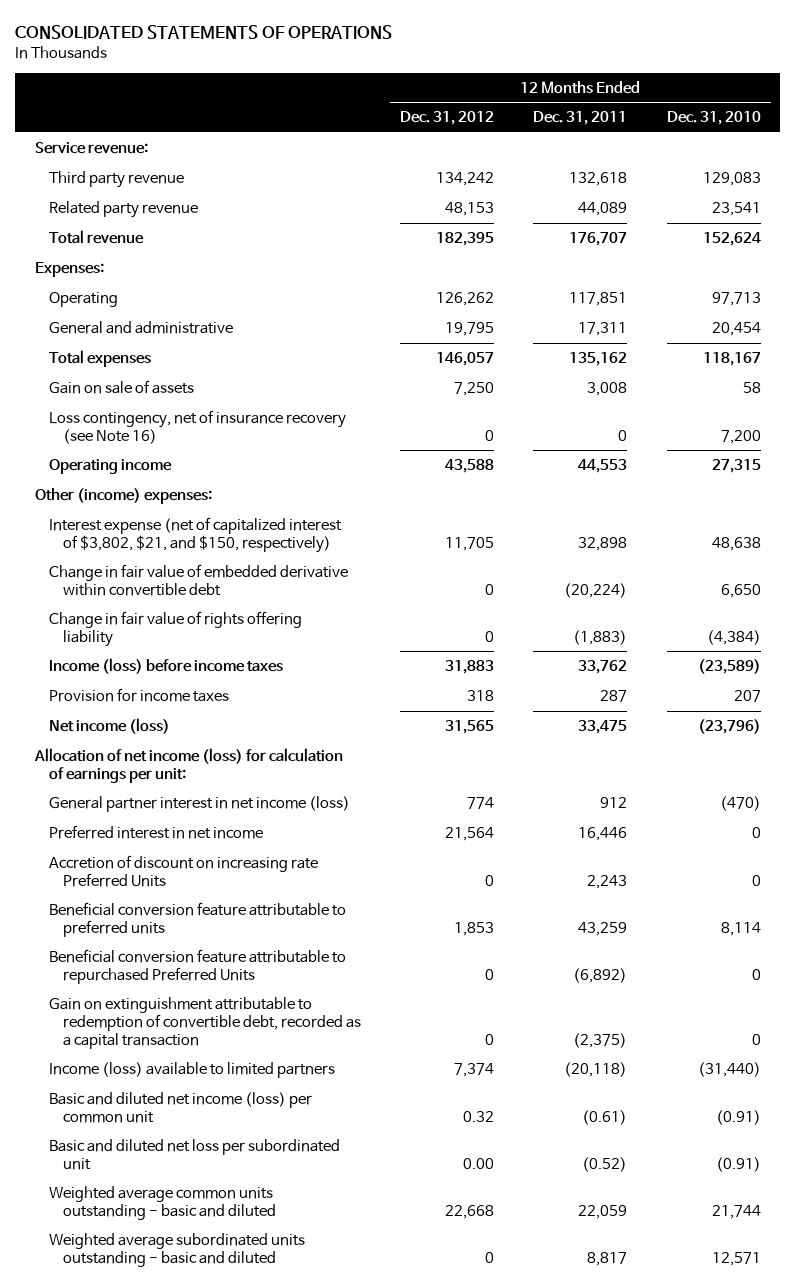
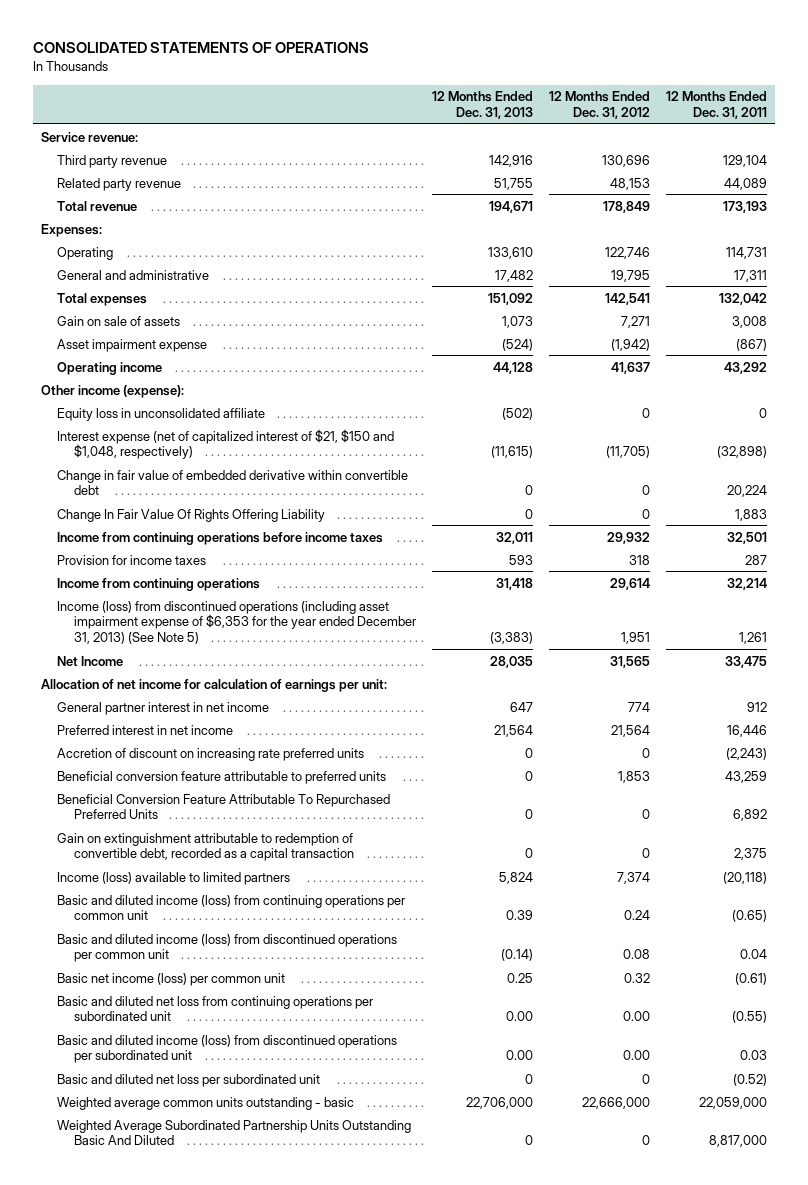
[666,111,761,126] Dec. 31, 2010 -> none
none -> [431,91,533,119] 12 Months Ended Dec. 31, 2013
[436,172,495,187] 134,242 -> [601,154,650,167] 130,696
[569,172,628,187] 132,618 -> [722,154,767,167] 129,104
[436,232,495,247] 182,395 -> [602,200,650,213] 178,849
[569,232,628,247] 176,707 -> [722,200,767,213] 173,193
[436,292,495,307] 126,262 -> [604,246,650,259] 122,746
[569,292,628,307] 117,851 -> [725,246,767,259] 114,731
[48,410,346,444] Loss contingency, net of insurance recovery (see Note 16) -> none
[48,658,283,675] Income (loss) before income taxes -> none
[436,352,495,367] 146,057 -> [604,292,650,305] 142,541
[569,352,628,367] 135,162 -> [718,292,767,305] 132,042
[454,382,495,397] 7,250 -> [620,315,650,328] 7,271
none -> [57,338,208,352] Asset impairment expense
[445,459,495,474] 43,588 -> [610,361,650,374] 41,637
[578,459,628,474] 44,553 -> [723,361,767,374] 43,292
[34,488,212,505] Other (income) expenses: -> [40,384,184,398] Other income (expense):
none -> [57,407,266,421] Equity loss in unconsolidated affiliate
[48,517,342,553] Interest expense (net of capitalized interest of $3,802, $21, and $150, respectively) -> [57,428,395,460] Interest expense (net of capitalized interest of $21, $150 and $1,048, respectively)
[445,536,495,551] 11,705 -> [605,446,650,459] (11,705)
[578,536,628,551] 32,898 -> [716,446,767,459] (32,898)
[564,582,628,598] (20,224) -> [726,485,767,498] 20,224
[48,611,302,647] Change in fair value of rights offering liability -> [57,508,326,522] Change In Fair Value Of Rights Offering Liability
[573,629,628,645] (1,883) -> [734,508,767,521] 1,883
none -> [57,531,384,545] Income from continuing operations before income taxes
none -> [57,577,261,591] Income from continuing operations
none -> [57,600,416,644] Income (loss) from discontinued operations (including asset impairment expense of $6,353 for the year ended December 31, 2013) (See Note 5)
[48,718,170,735] Net income (loss) -> [57,655,124,666] Net Income
[33,748,343,783] Allocation of net income (loss) for calculation of earnings per unit: -> [40,678,387,692] Allocation of net income for calculation of earnings per unit:
[48,796,350,813] General partner interest in net income (loss) -> [57,701,270,715] General partner interest in net income
[48,855,318,887] Accretion of discount on increasing rate Preferred Units -> [57,747,365,761] Accretion of discount on increasing rate preferred units
[587,874,628,889] 2,243 -> [725,747,767,760] (2,243)
[48,949,346,984] Beneficial conversion feature attributable to repurchased Preferred Units -> [57,793,391,820] Beneficial Conversion Feature Attributable To Repurchased Preferred Units
[573,967,628,983] (6,892) -> [732,809,767,822] 6,892
[573,1032,628,1048] (2,375) -> [733,848,767,861] 2,375
none -> [57,894,406,921] Basic and diluted income (loss) from continuing operations per common unit
none -> [57,933,398,963] Basic and diluted income (loss) from discontinued operations per common unit
[48,1092,312,1123] Basic and diluted net income (loss) per common unit -> [57,972,286,986] Basic net income (loss) per common unit
none -> [57,995,374,1022] Basic and diluted net loss from continuing operations per subordinated unit
none -> [57,1034,398,1064] Basic and diluted income (loss) from discontinued operations per subordinated unit
[463,1157,495,1169] 0.00 -> [641,1073,650,1084] 0
[48,1186,276,1220] Weighted average common units outstanding - basic and diluted -> [57,1096,355,1110] Weighted average common units outstanding - basic
[445,1204,495,1219] 22,668 -> [581,1096,650,1109] 22,666,000
[578,1204,628,1219] 22,059 -> [698,1096,767,1109] 22,059,000
[48,1233,305,1267] Weighted average subordinated units outstanding - basic and diluted -> [57,1119,412,1146] Weighted Average Subordinated Partnership Units Outstanding Basic And Diluted
[587,1251,628,1266] 8,817 -> [708,1135,767,1148] 8,817,000

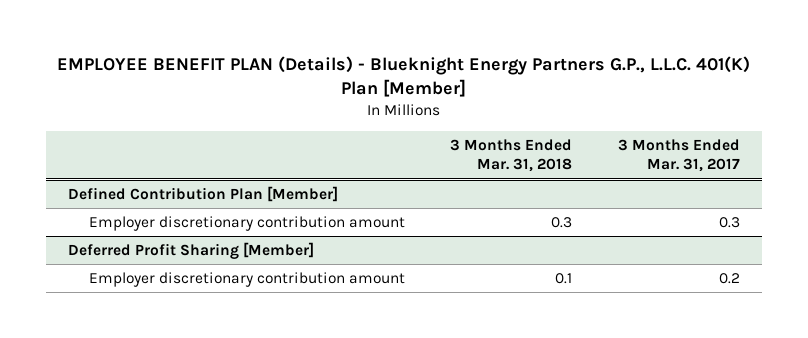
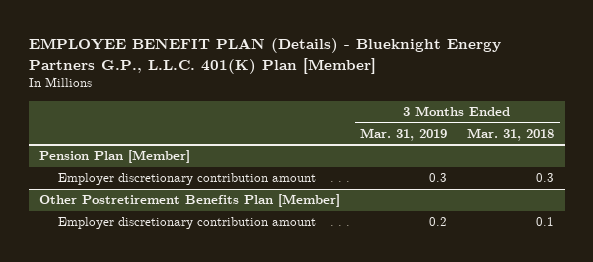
[617,138,740,173] 3 Months Ended Mar. 31, 2017 -> none
none -> [360,127,448,141] Mar. 31, 2019
[68,186,339,203] Defined Contribution Plan [Member] -> [38,150,190,164] Pension Plan [Member]
[68,242,315,260] Deferred Profit Sharing [Member] -> [38,194,340,208] Other Postretirement Benefits Plan [Member]

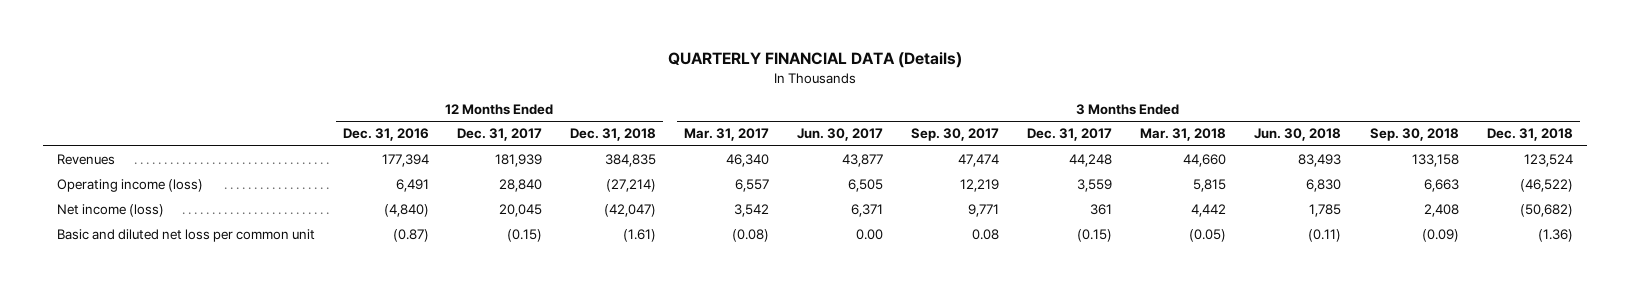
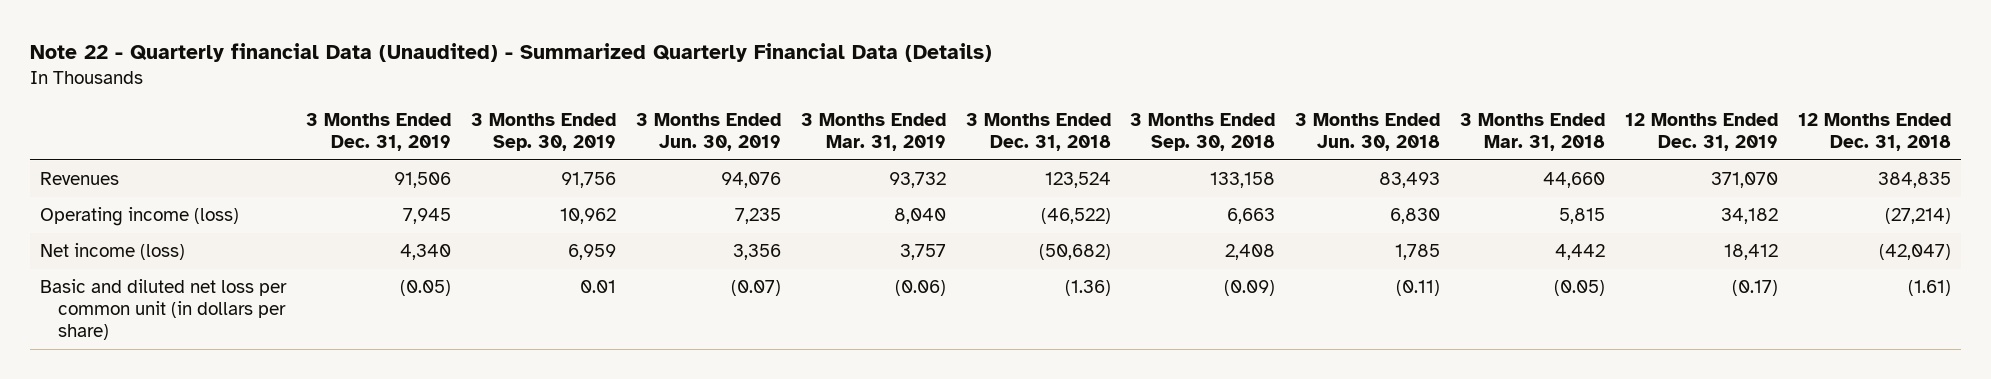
[667,51,962,68] QUARTERLY FINANCIAL DATA (Details) -> [30,42,993,62] Note 22 - Quarterly financial Data (Unaudited) - Summarized Quarterly Financial Data (Details)
[342,128,429,142] Dec. 31, 2016 -> none
[456,128,542,142] Dec. 31, 2017 -> none
[684,128,770,142] Mar. 31, 2017 -> none
[797,128,884,142] Jun. 30, 2017 -> none
[911,128,1000,142] Sep. 30, 2017 -> none
[1027,128,1113,142] Dec. 31, 2017 -> none
none -> [306,113,452,151] 3 Months Ended Dec. 31, 2019
none -> [470,113,616,151] 3 Months Ended Sep. 30, 2019
none -> [635,113,781,151] 3 Months Ended Jun. 30, 2019
none -> [800,113,946,151] 3 Months Ended Mar. 31, 2019
none -> [1625,113,1779,151] 12 Months Ended Dec. 31, 2019
[56,229,315,243] Basic and diluted net loss per common unit -> [40,279,288,340] Basic and diluted net loss per common unit (in dollars per share)

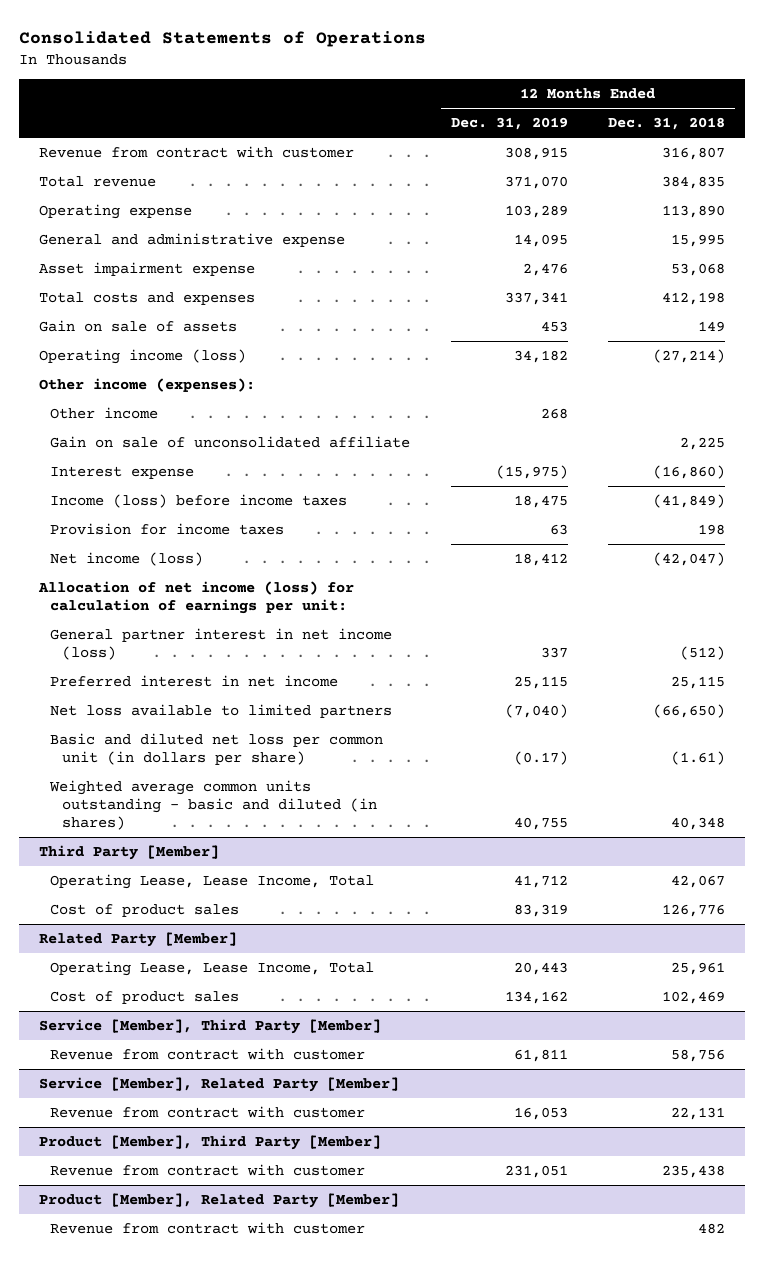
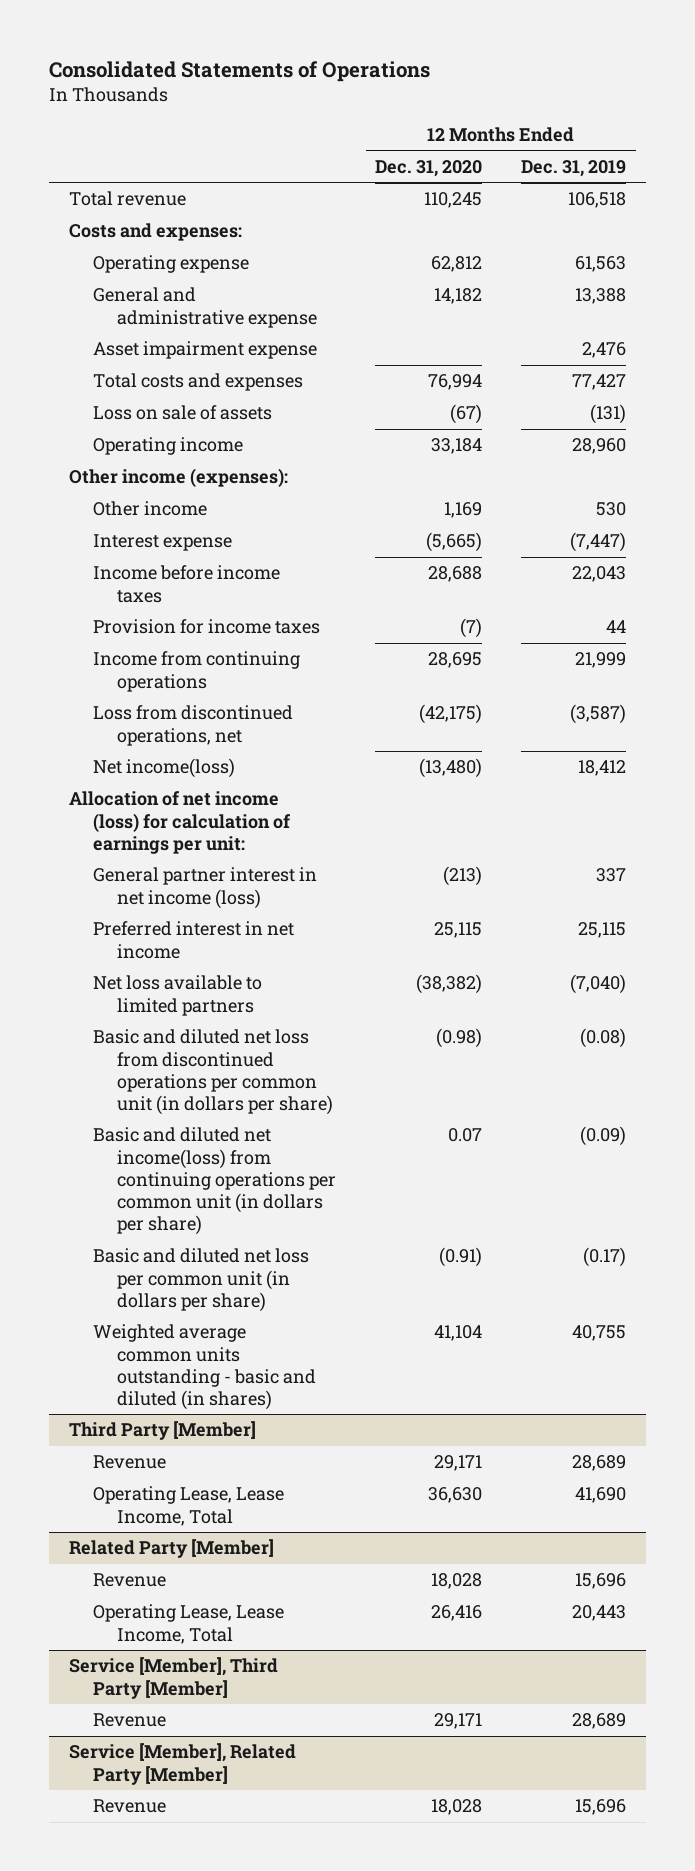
[607,117,725,131] Dec. 31, 2018 -> none
none -> [375,160,483,178] Dec. 31, 2020
[38,145,354,158] Revenue from contract with customer -> none
[504,175,568,189] 371,070 -> [568,192,627,209] 106,518
none -> [68,223,242,242] Costs and expenses:
[504,204,568,218] 103,289 -> [575,256,627,273] 61,563
[513,233,568,247] 14,095 -> [575,288,627,305] 13,388
[504,291,568,305] 337,341 -> [572,374,627,391] 77,427
[38,319,237,332] Gain on sale of assets -> [92,405,272,421] Loss on sale of assets
[540,320,568,332] 453 -> [590,404,627,425] (131)
[38,348,246,364] Operating income (loss) -> [92,437,243,456] Operating income
[513,349,568,363] 34,182 -> [572,438,627,455] 28,960
[50,435,411,448] Gain on sale of unconsolidated affiliate -> none
[540,407,568,419] 268 -> [596,502,627,517] 530
[495,464,568,479] (15,975) -> [570,532,627,553] (7,447)
[50,493,348,508] Income (loss) before income taxes -> [92,565,280,603] Income before income taxes
[513,494,568,508] 18,475 -> [572,566,627,583] 22,043
[549,523,568,535] 63 -> [606,620,627,634] 44
none -> [92,651,300,692] Income from continuing operations
none -> [92,705,293,746] Loss from discontinued operations, net
[50,551,204,566] Net income (loss) -> [92,758,235,779] Net income(loss)
none -> [92,1029,334,1115] Basic and diluted net loss from discontinued operations per common unit (in dollars per share)
none -> [92,1127,337,1236] Basic and diluted net income(loss) from continuing operations per common unit (in dollars per share)
[50,903,240,917] Cost of product sales -> none
none -> [92,1455,166,1470] Revenue
[513,874,568,888] 41,712 -> [575,1487,627,1504] 41,690
none -> [92,1573,166,1588] Revenue
[50,990,240,1004] Cost of product sales -> none
[50,1047,366,1060] Revenue from contract with customer -> [92,1713,166,1728] Revenue
[513,1048,568,1062] 61,811 -> [572,1713,627,1730] 28,689
[38,1134,381,1150] Product [Member], Third Party [Member] -> none
[50,1163,366,1176] Revenue from contract with customer -> none
[38,1192,399,1208] Product [Member], Related Party [Member] -> none
[50,1221,366,1234] Revenue from contract with customer -> none
[50,1105,366,1118] Revenue from contract with customer -> [92,1799,166,1814] Revenue
[513,1106,568,1120] 16,053 -> [575,1799,627,1816] 15,696

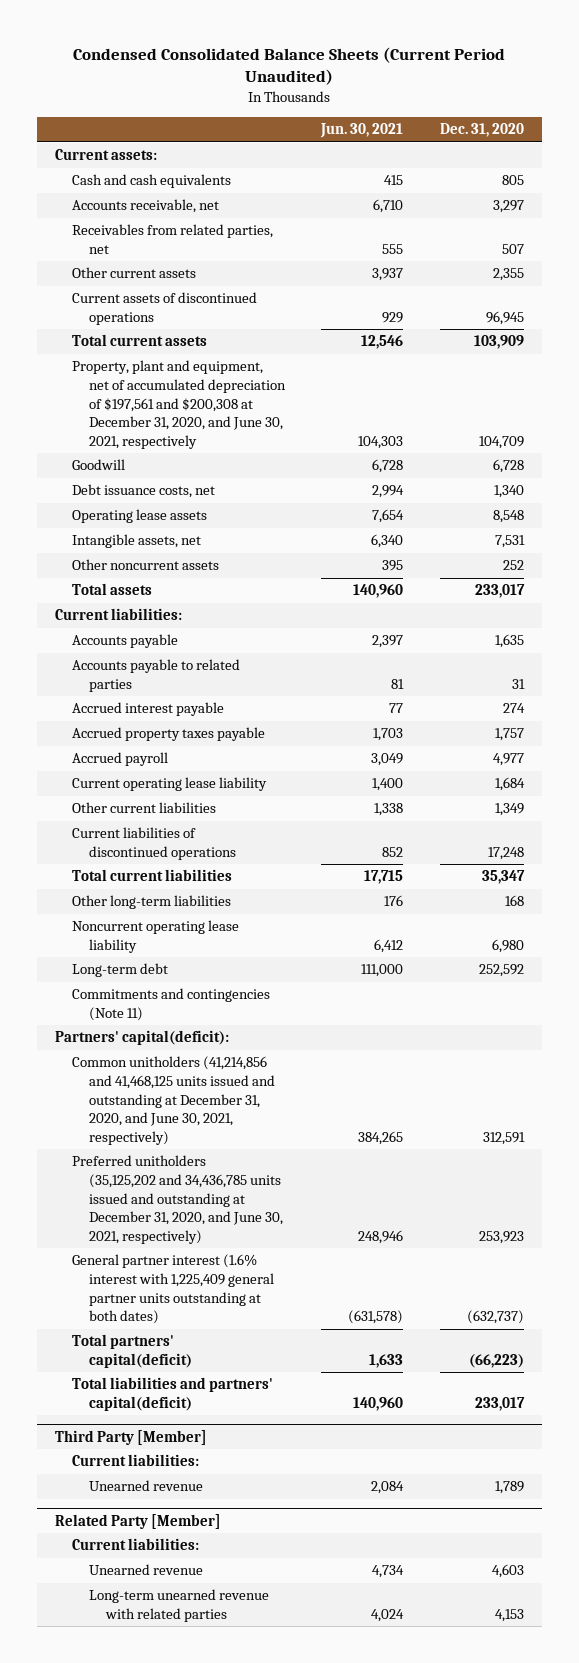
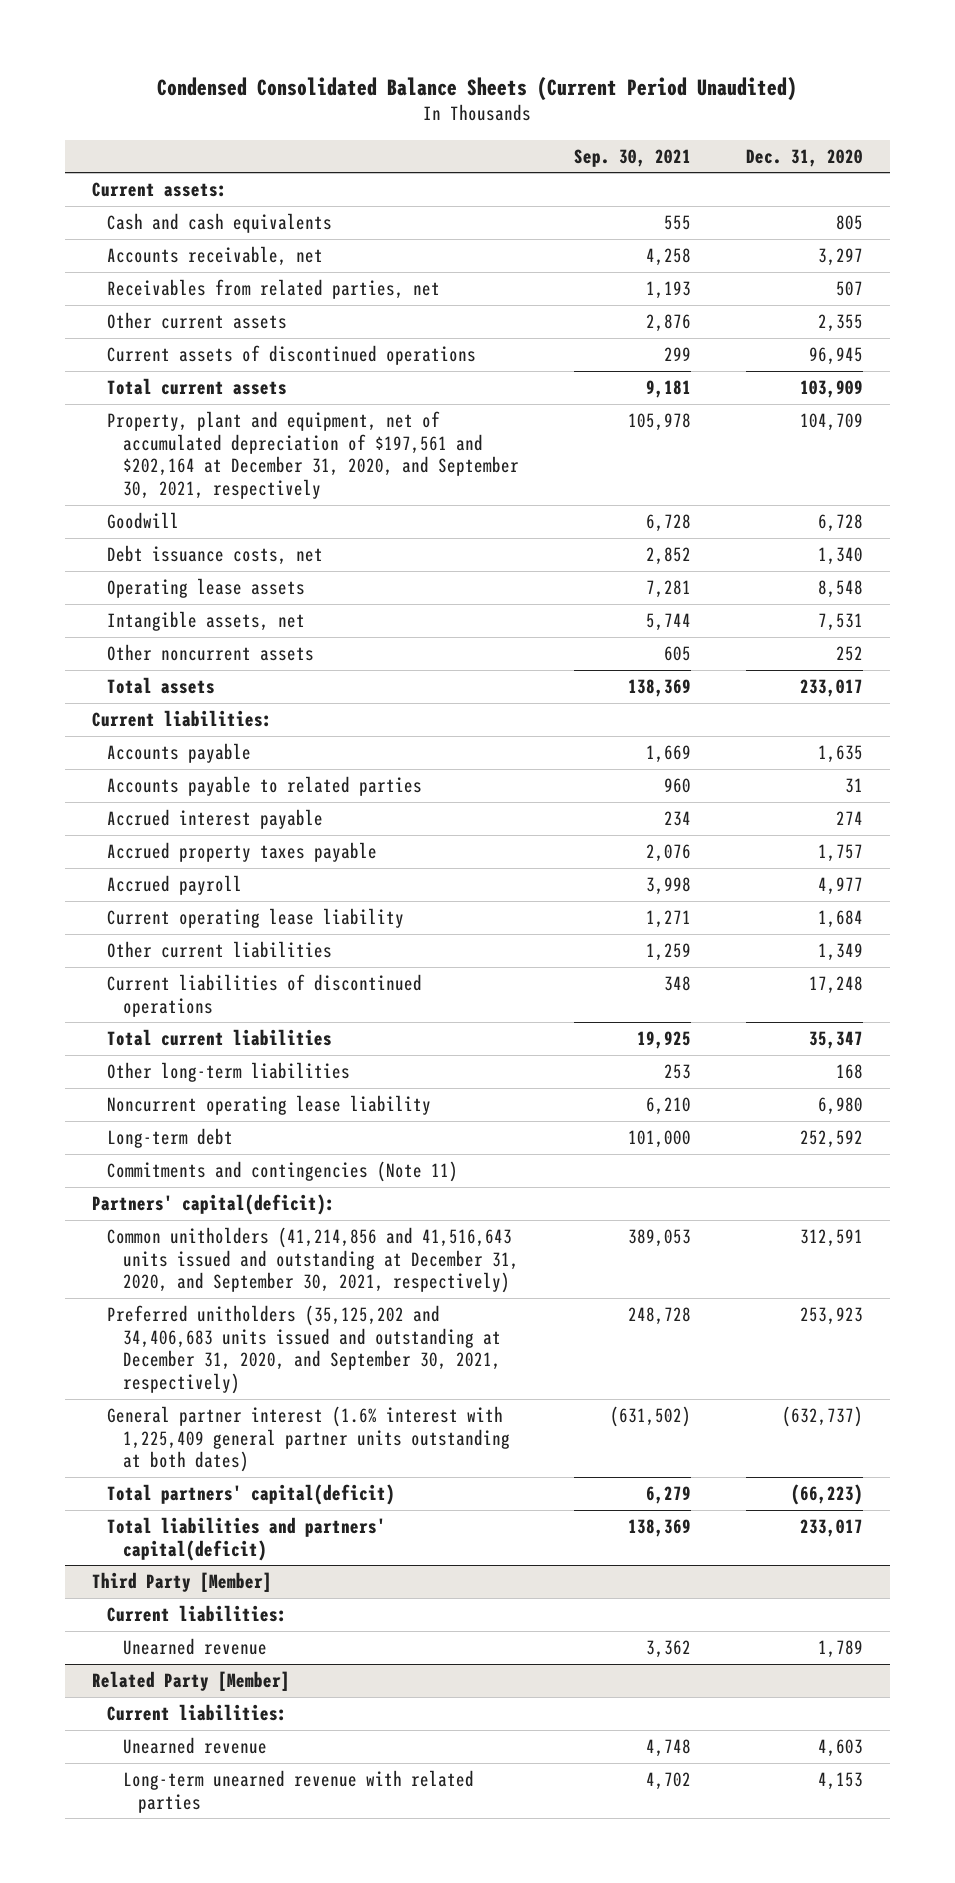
[320,123,404,139] Jun. 30, 2021 -> none
none -> [573,148,691,167] Sep. 30, 2021
[72,360,287,449] Property, plant and equipment, net of accumulated depreciation of $197,561 and $200,308 at December 31, 2020, and June 30, 2021, respectively -> [107,411,519,500] Property, plant and equipment, net of accumulated depreciation of $197,561 and $202,164 at December 31, 2020, and September 30, 2021, respectively
[72,1056,276,1145] Common unitholders (41,214,856 and 41,468,125 units issued and outstanding at December 31, 2020, and June 30, 2021, respectively) -> [107,1227,519,1294] Common unitholders (41,214,856 and 41,516,643 units issued and outstanding at December 31, 2020, and September 30, 2021, respectively)
[72,1155,284,1244] Preferred unitholders (35,125,202 and 34,436,785 units issued and outstanding at December 31, 2020, and June 30, 2021, respectively) -> [107,1305,501,1395] Preferred unitholders (35,125,202 and 34,406,683 units issued and outstanding at December 31, 2020, and September 30, 2021, respectively)

